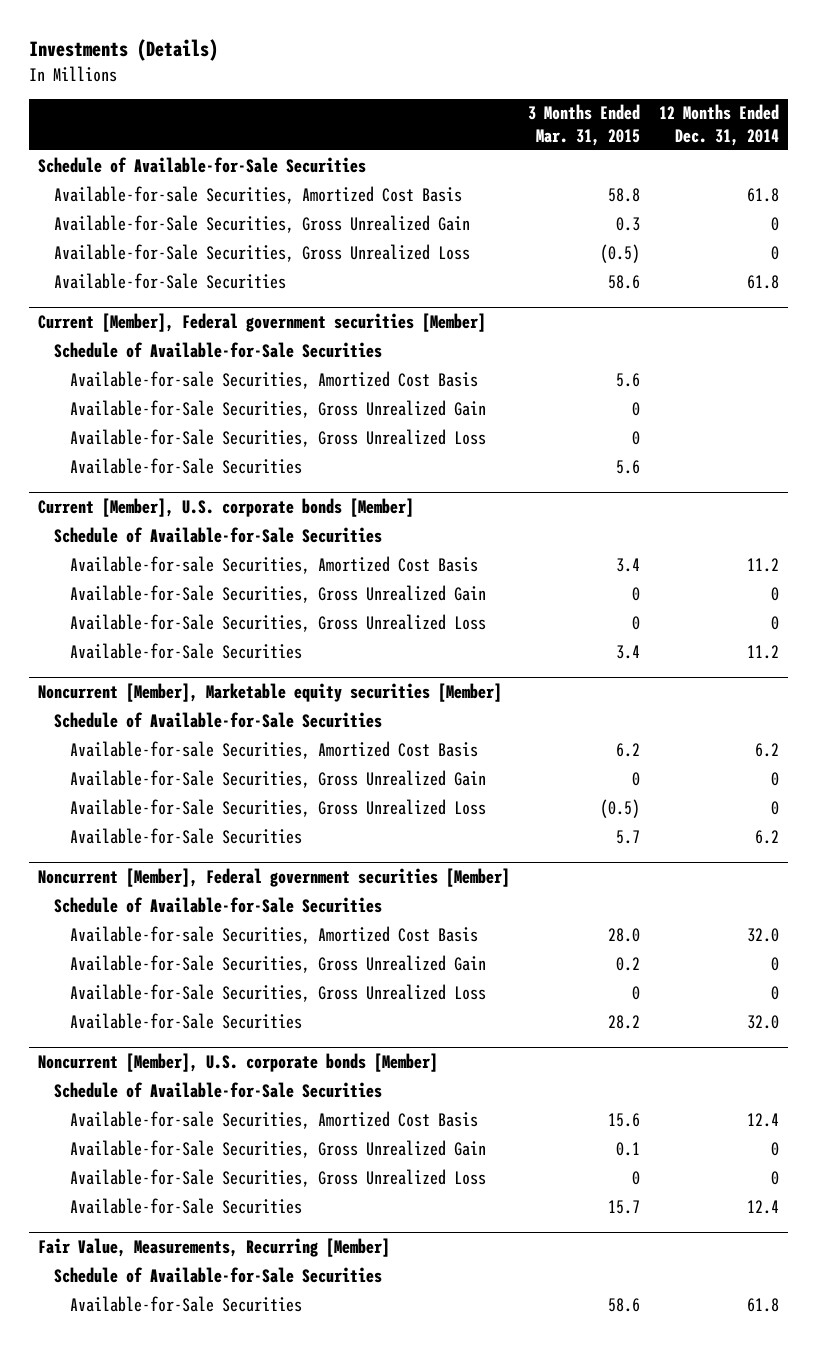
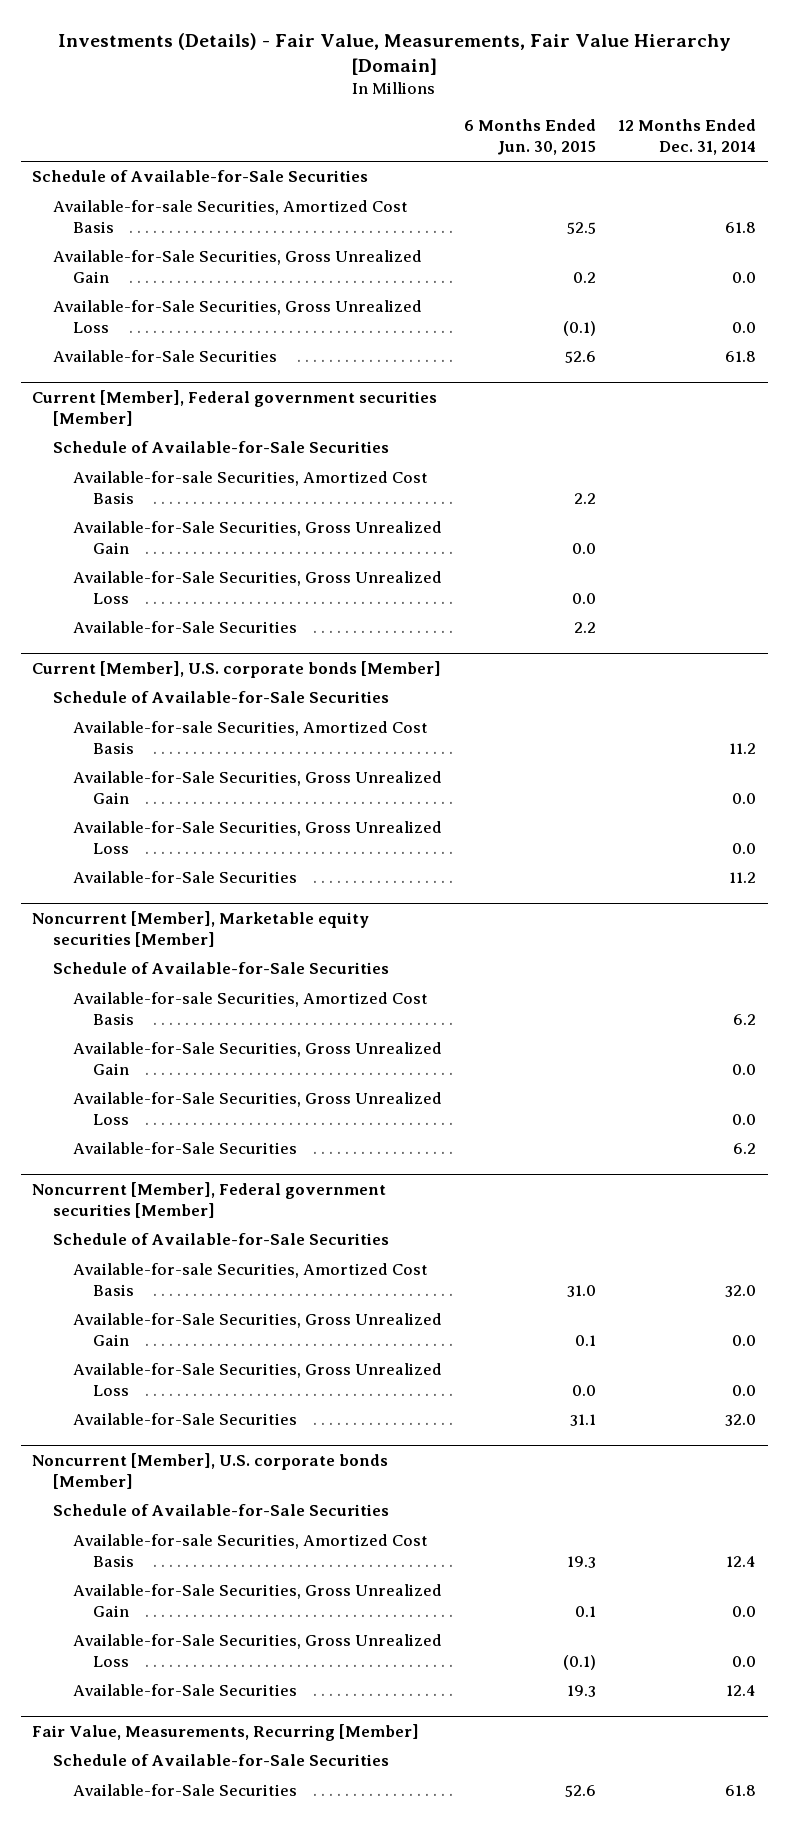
[28,39,218,62] Investments (Details) -> [58,32,732,76] Investments (Details) - Fair Value, Measurements, Fair Value Hierarchy [Domain]
[528,104,641,146] 3 Months Ended Mar. 31, 2015 -> none
none -> [464,119,597,156] 6 Months Ended Jun. 30, 2015
[770,216,779,231] 0 -> [732,272,757,284] 0.0
[770,245,779,260] 0 -> [732,322,757,334] 0.0
[770,586,779,601] 0 -> [732,793,757,805] 0.0
[770,615,779,630] 0 -> [732,843,757,855] 0.0
[770,771,779,786] 0 -> [732,1064,757,1076] 0.0
[770,800,779,815] 0 -> [732,1114,757,1126] 0.0
[770,956,779,971] 0 -> [732,1335,757,1347] 0.0
[770,985,779,1000] 0 -> [732,1385,757,1397] 0.0
[770,1141,779,1156] 0 -> [732,1606,757,1618] 0.0
[770,1170,779,1185] 0 -> [732,1656,757,1668] 0.0

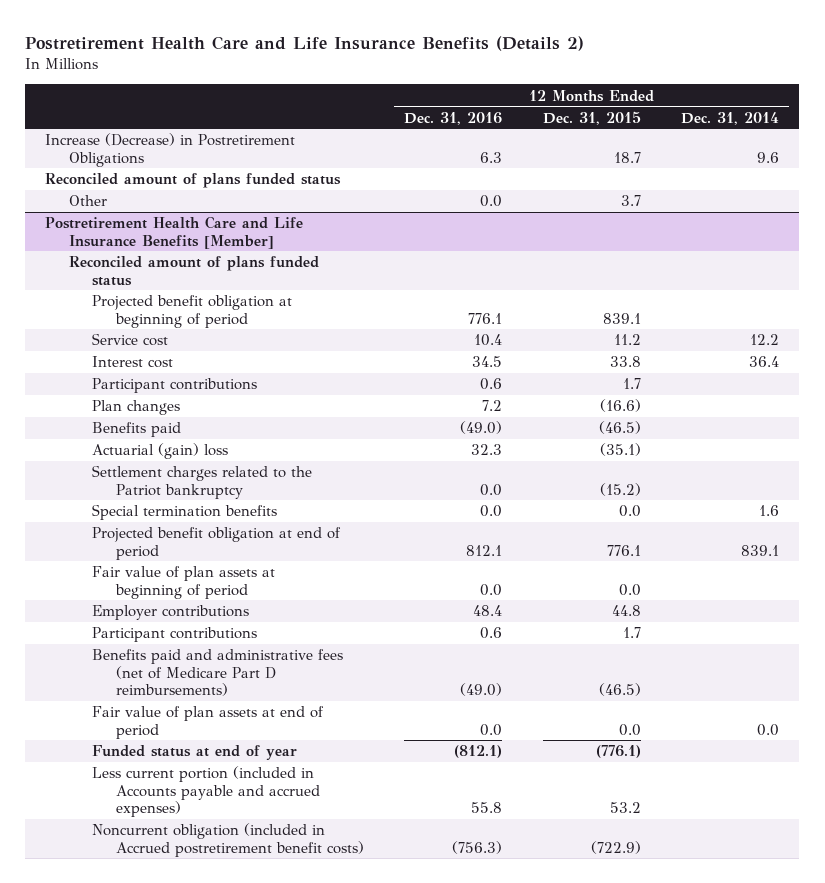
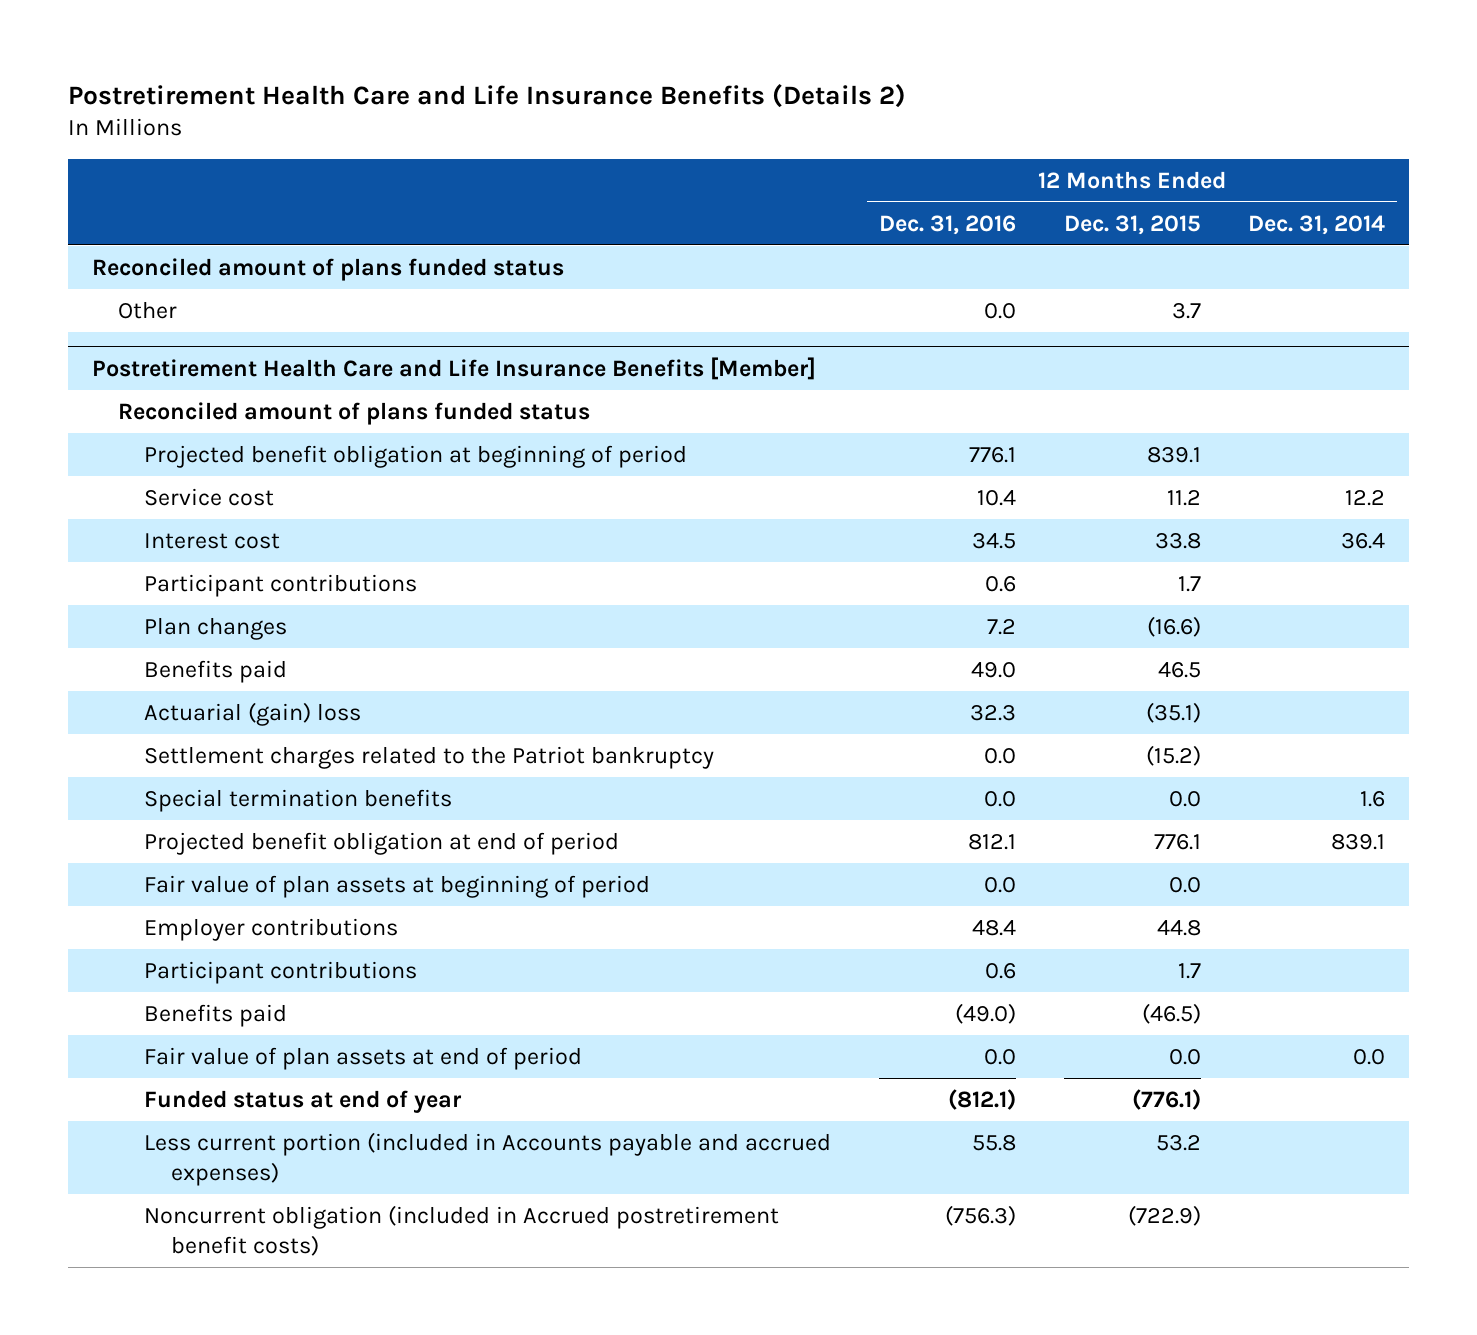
[45,133,296,167] Increase (Decrease) in Postretirement Obligations -> none
none -> [144,659,288,683] Benefits paid
[92,649,344,697] Benefits paid and administrative fees (net of Medicare Part D reimbursements) -> none
[92,422,182,438] Benefits paid -> [144,1003,288,1027] Benefits paid

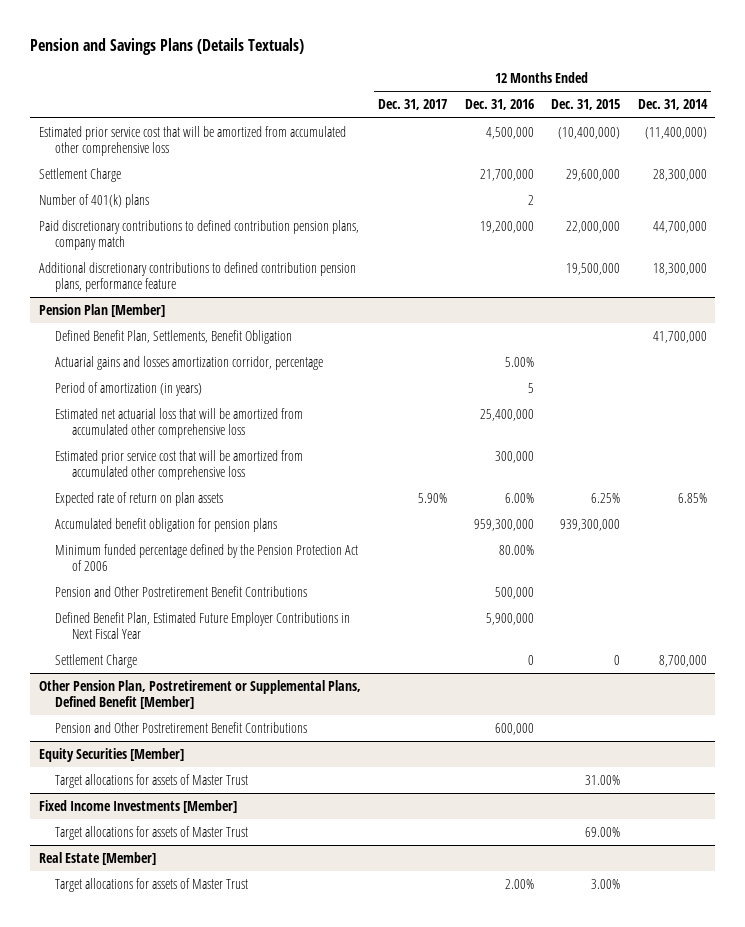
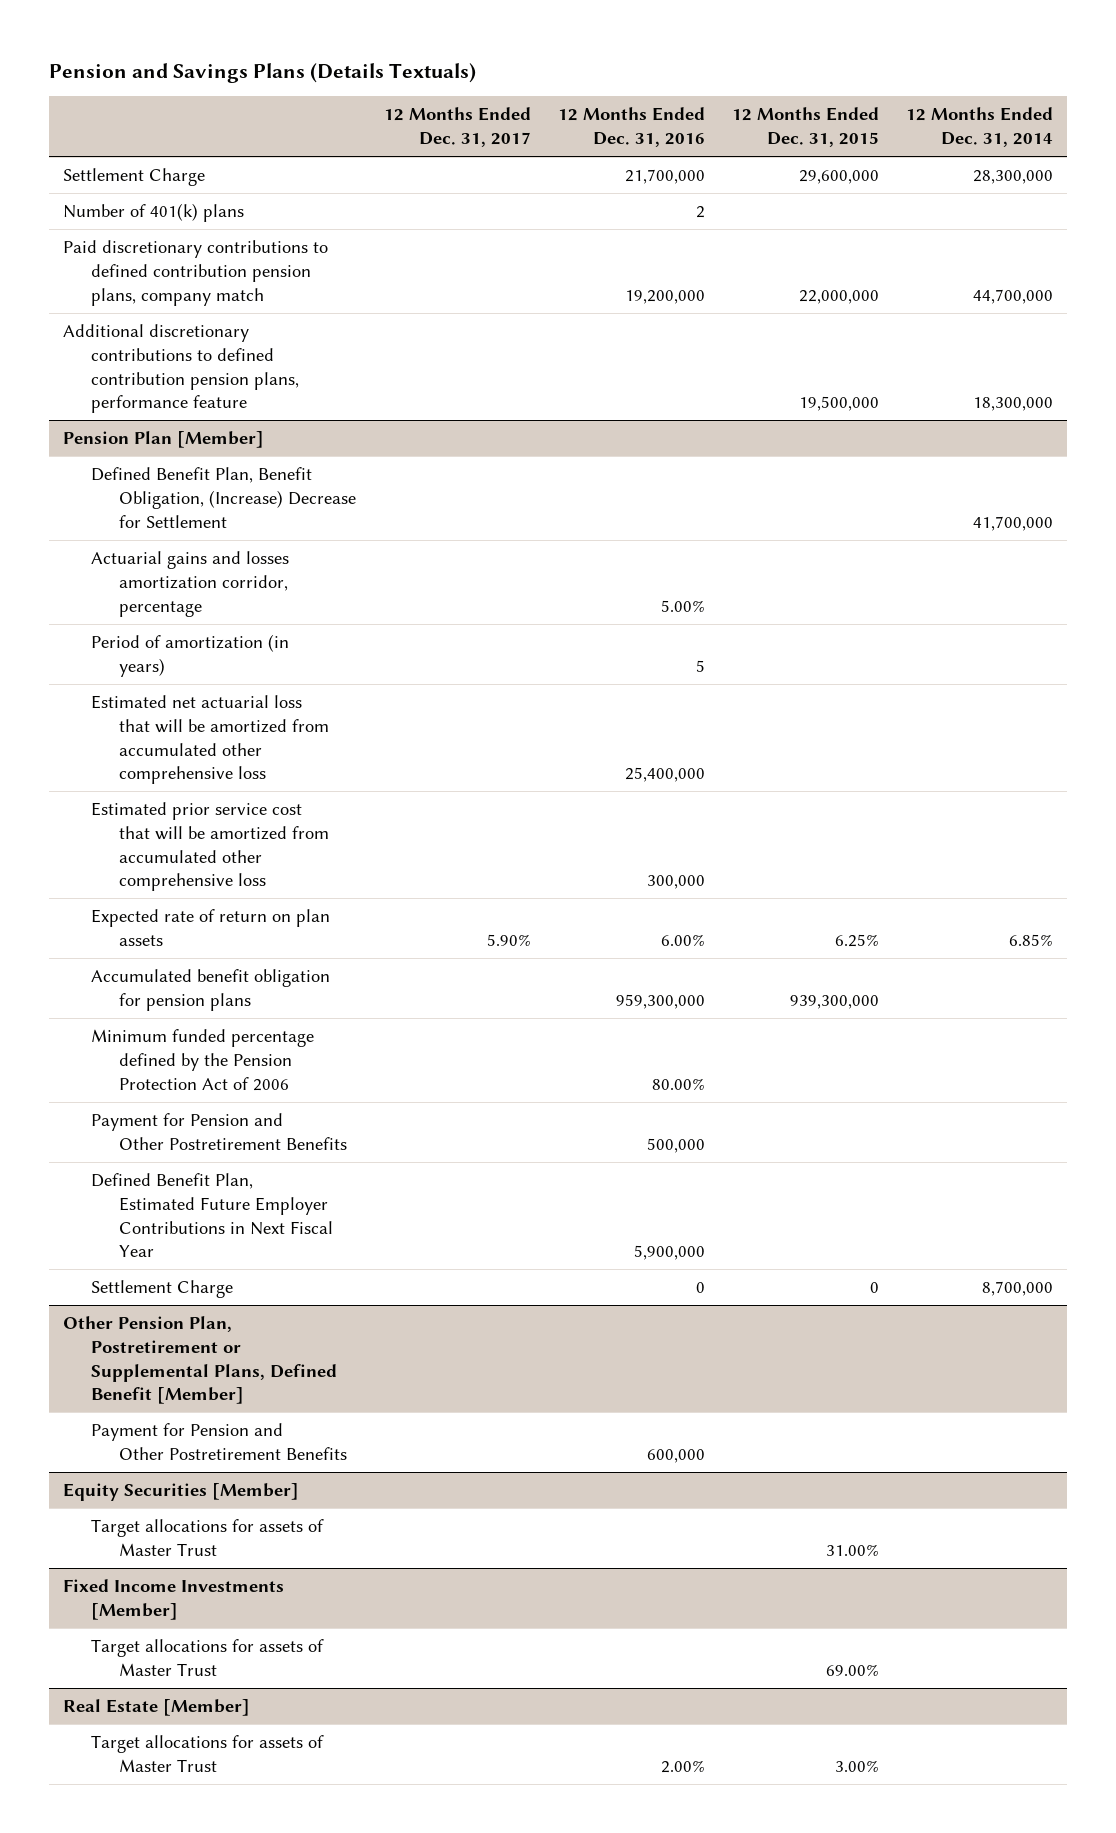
[38,126,346,156] Estimated prior service cost that will be amortized from accumulated other comprehensive loss -> none
[55,330,293,345] Defined Benefit Plan, Settlements, Benefit Obligation -> [91,467,357,528] Defined Benefit Plan, Benefit Obligation, (Increase) Decrease for Settlement
[55,586,308,598] Pension and Other Postretirement Benefit Contributions -> [91,1113,348,1150] Payment for Pension and Other Postretirement Benefits
[55,722,308,734] Pension and Other Postretirement Benefit Contributions -> [91,1423,348,1460] Payment for Pension and Other Postretirement Benefits

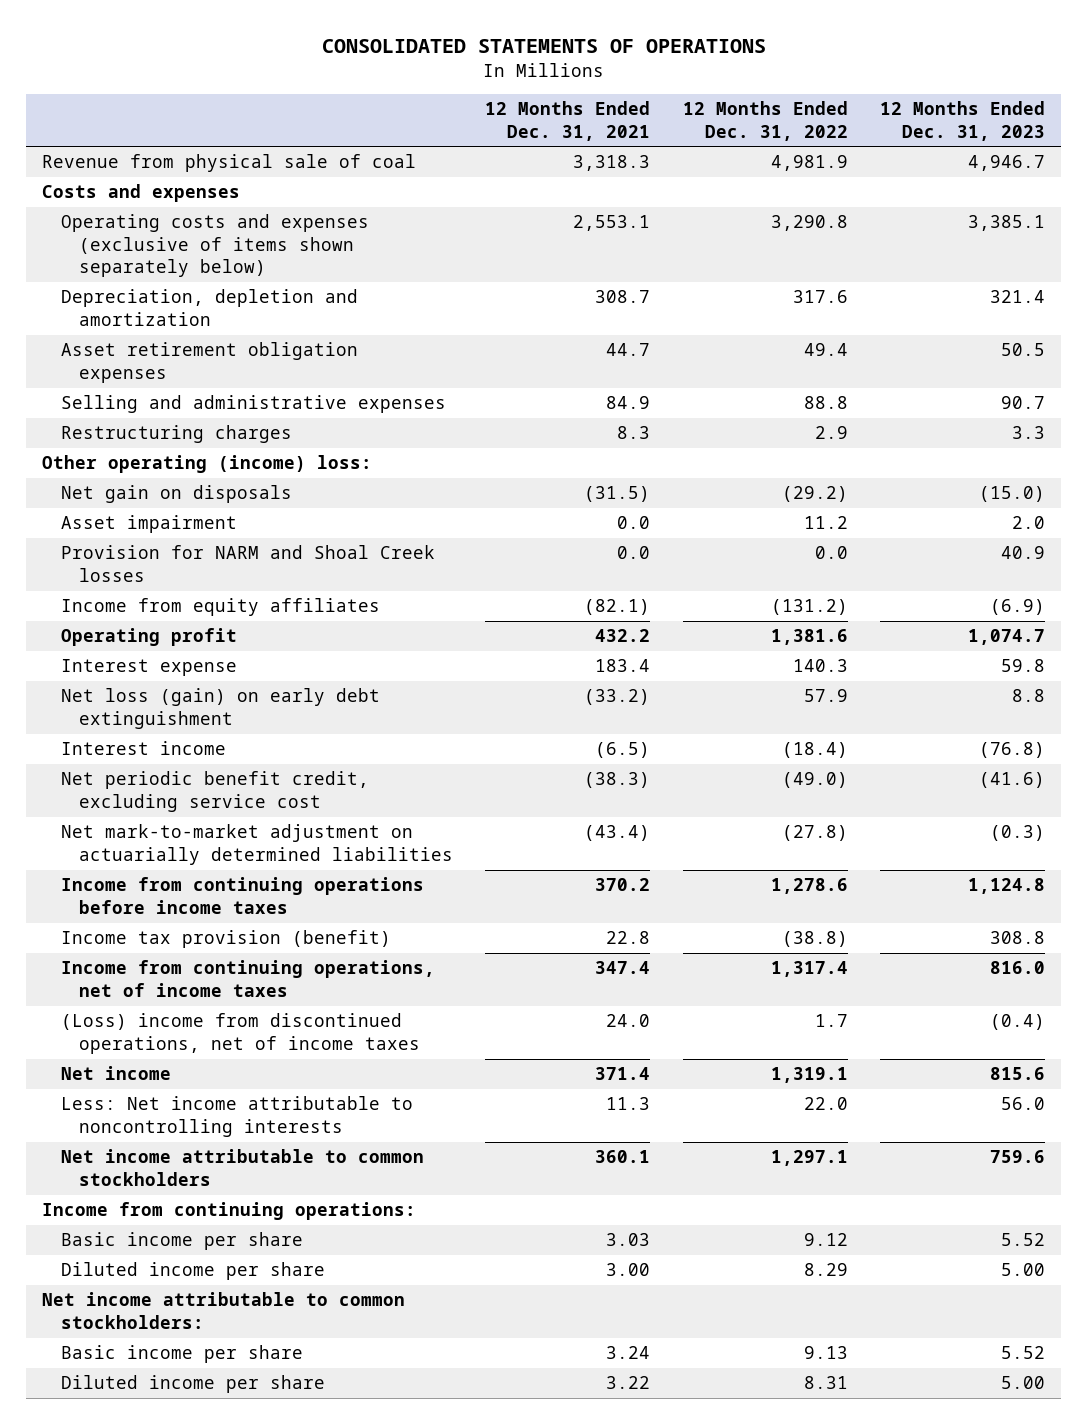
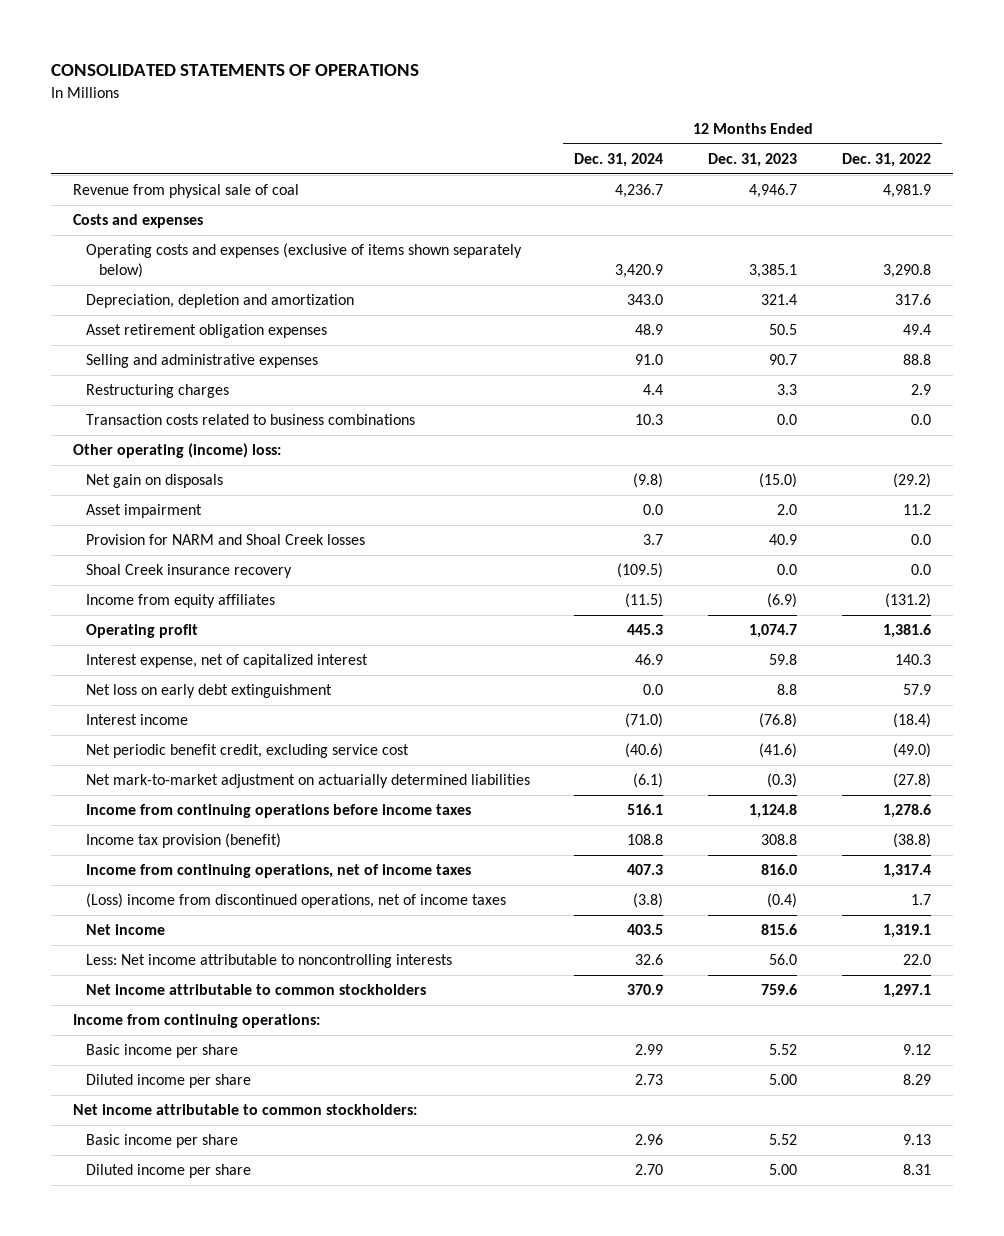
[485,101,651,141] 12 Months Ended Dec. 31, 2021 -> none
none -> [574,153,664,168] Dec. 31, 2024
none -> [85,414,415,426] Transaction costs related to business combinations
none -> [85,564,292,579] Shoal Creek insurance recovery
[60,659,237,677] Interest expense -> [85,654,368,669] Interest expense, net of capitalized interest
[60,688,380,729] Net loss (gain) on early debt extinguishment -> [85,684,332,699] Net loss on early debt extinguishment

